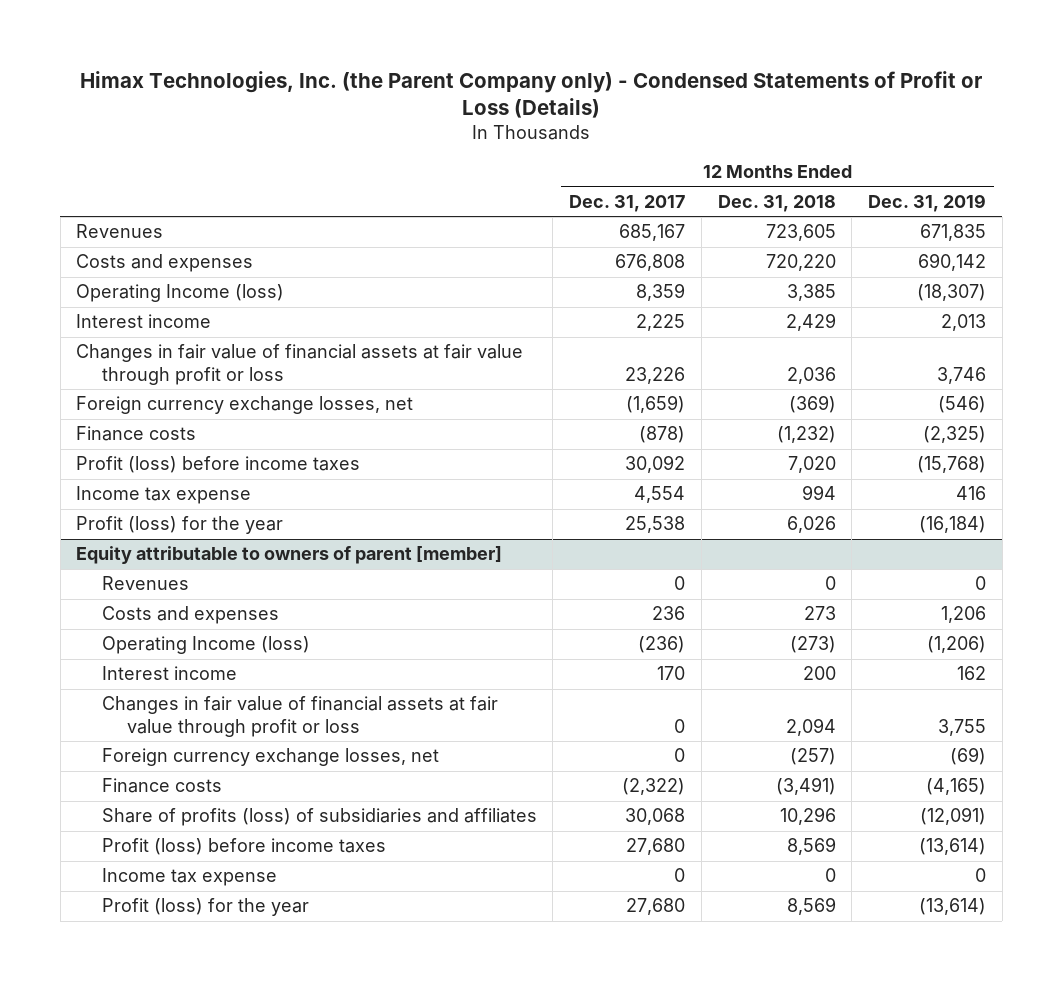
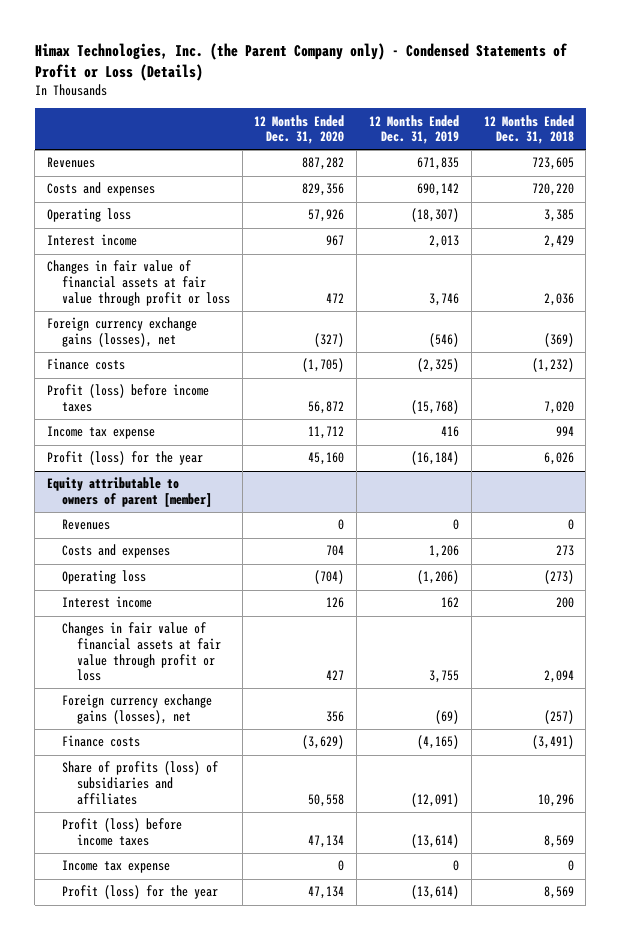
[569,195,686,213] Dec. 31, 2017 -> none
none -> [254,114,345,145] 12 Months Ended Dec. 31, 2020
[76,284,285,303] Operating Income (loss) -> [46,208,131,223] Operating loss
[76,396,414,415] Foreign currency exchange losses, net -> [46,317,197,348] Foreign currency exchange gains (losses), net
[101,636,310,655] Operating Income (loss) -> [61,570,146,585] Operating loss
[101,748,439,767] Foreign currency exchange losses, net -> [61,694,212,725] Foreign currency exchange gains (losses), net

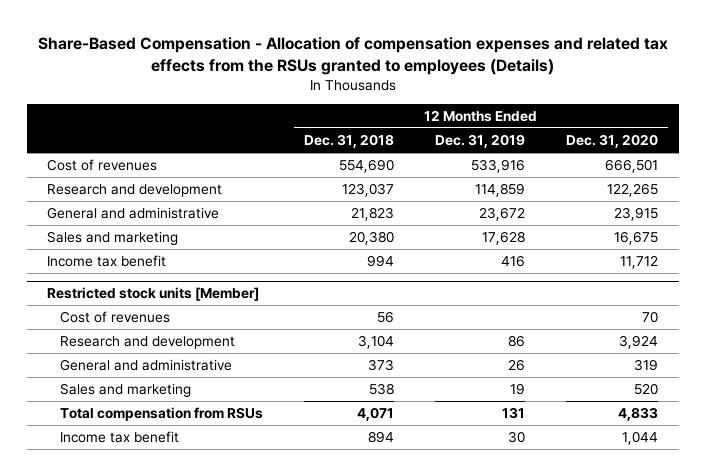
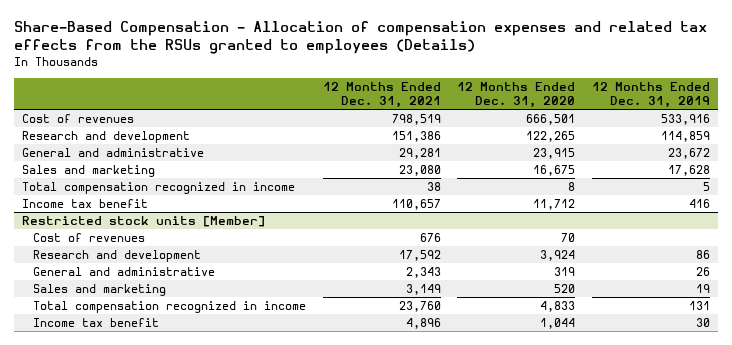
[304,134,395,149] Dec. 31, 2018 -> none
none -> [322,82,441,108] 12 Months Ended Dec. 31, 2021
none -> [22,182,296,195] Total compensation recognized in income
[60,407,264,422] Total compensation from RSUs -> [33,301,307,314] Total compensation recognized in income

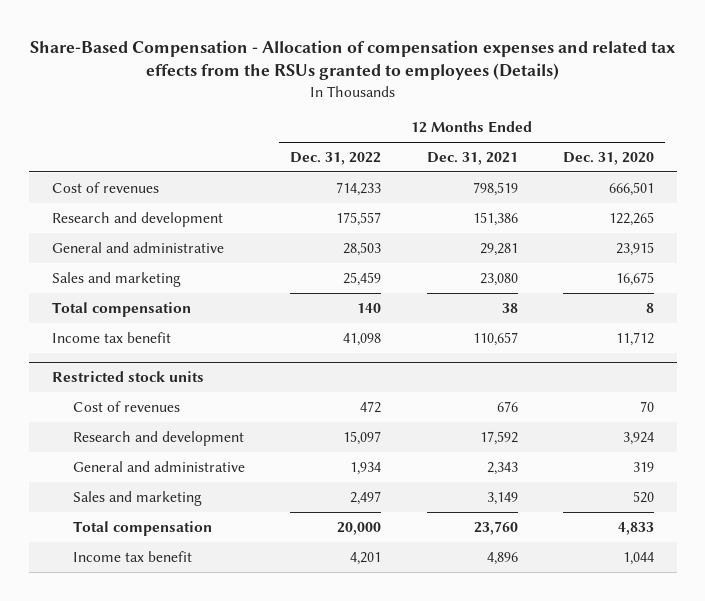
[591,82,710,108] 12 Months Ended Dec. 31, 2019 -> none
none -> [290,152,382,166] Dec. 31, 2022
[22,182,296,195] Total compensation recognized in income -> [51,301,191,317] Total compensation
[22,216,266,228] Restricted stock units [Member] -> [51,371,204,383] Restricted stock units
[33,301,307,314] Total compensation recognized in income -> [72,520,212,536] Total compensation

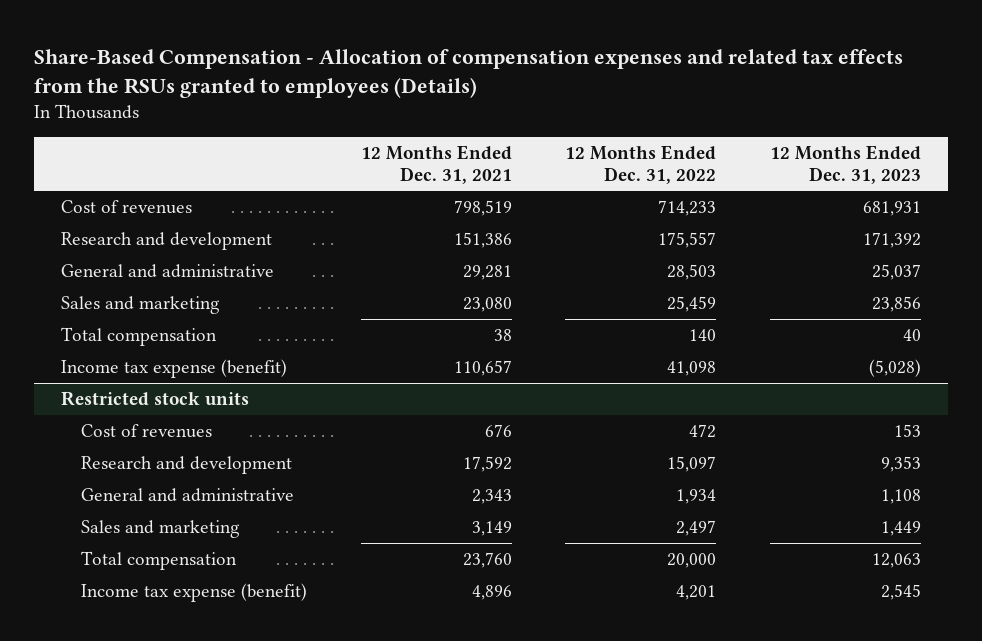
[562,152,654,166] Dec. 31, 2020 -> none
none -> [770,145,922,184] 12 Months Ended Dec. 31, 2023
[51,331,171,343] Income tax benefit -> [61,358,288,378] Income tax expense (benefit)
[72,550,192,562] Income tax benefit -> [81,582,308,602] Income tax expense (benefit)

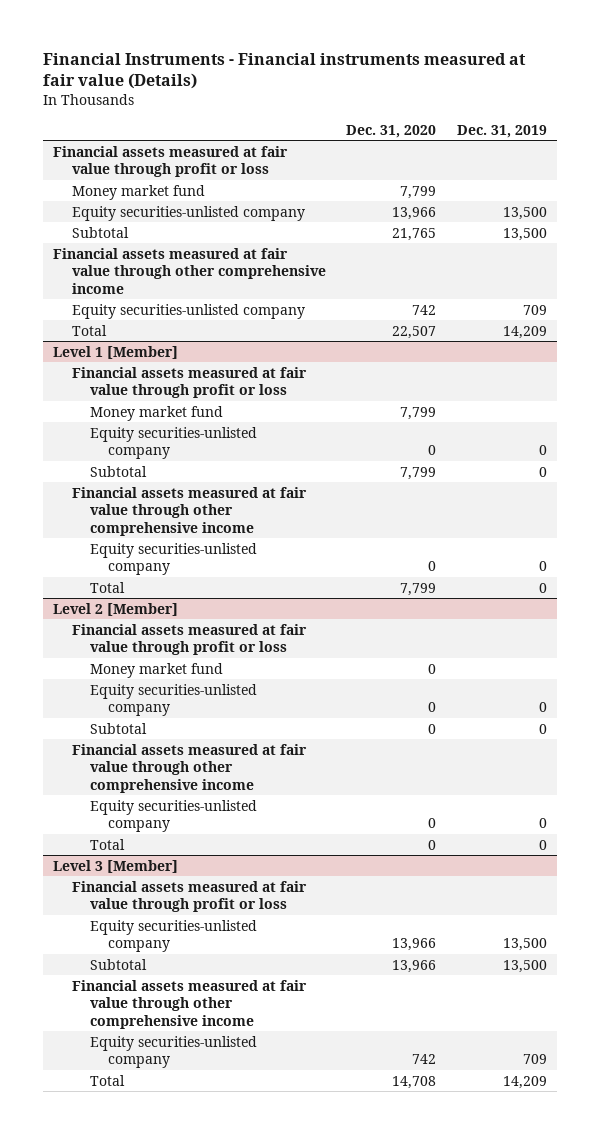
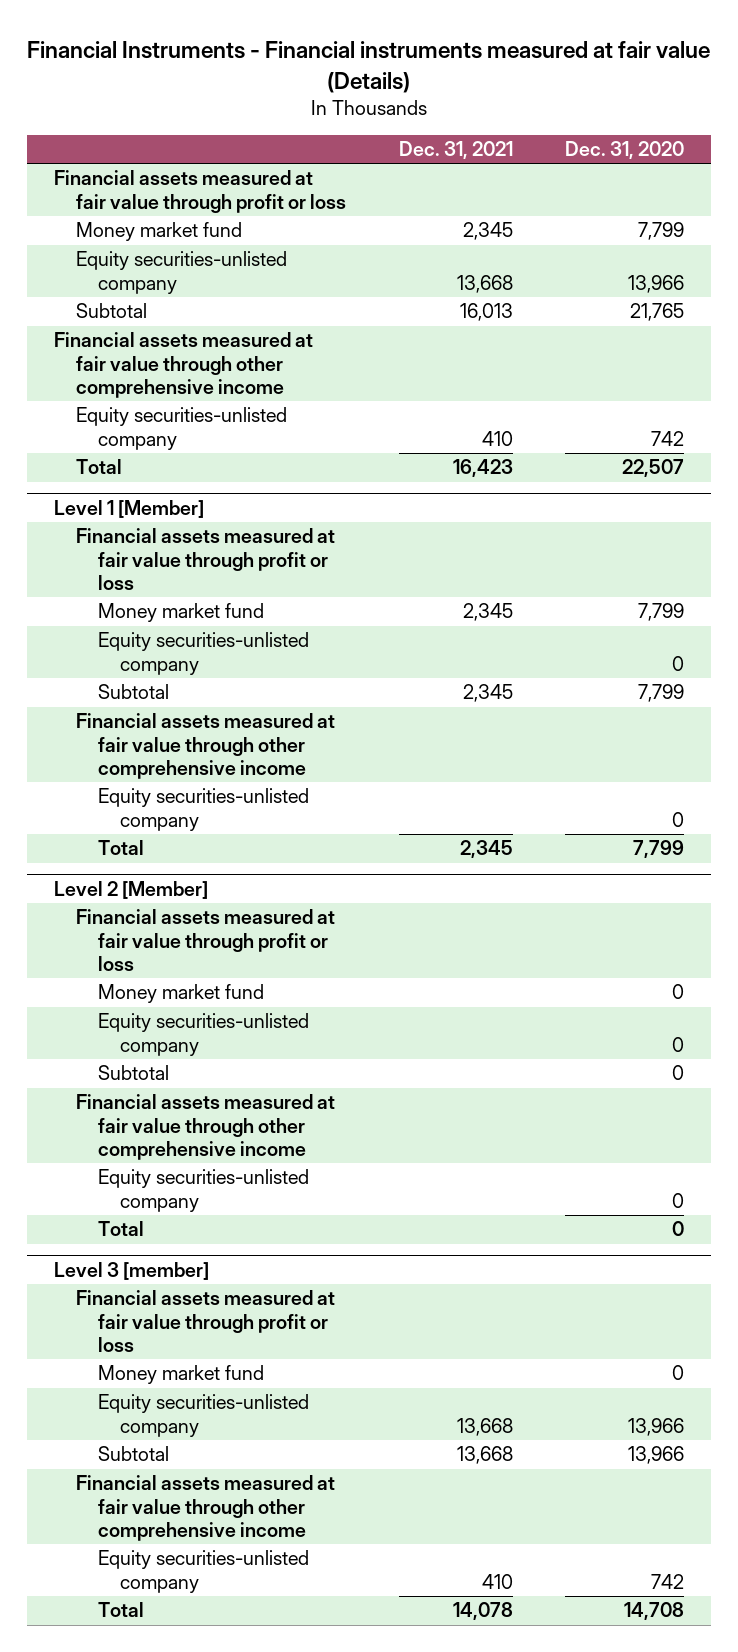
[456,124,547,138] Dec. 31, 2019 -> none
none -> [398,141,513,160] Dec. 31, 2021
[53,859,179,873] Level 3 [Member] -> [53,1262,209,1281] Level 3 [member]
none -> [98,1365,265,1385] Money market fund

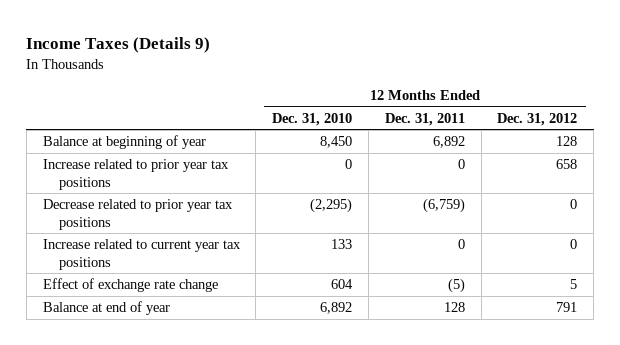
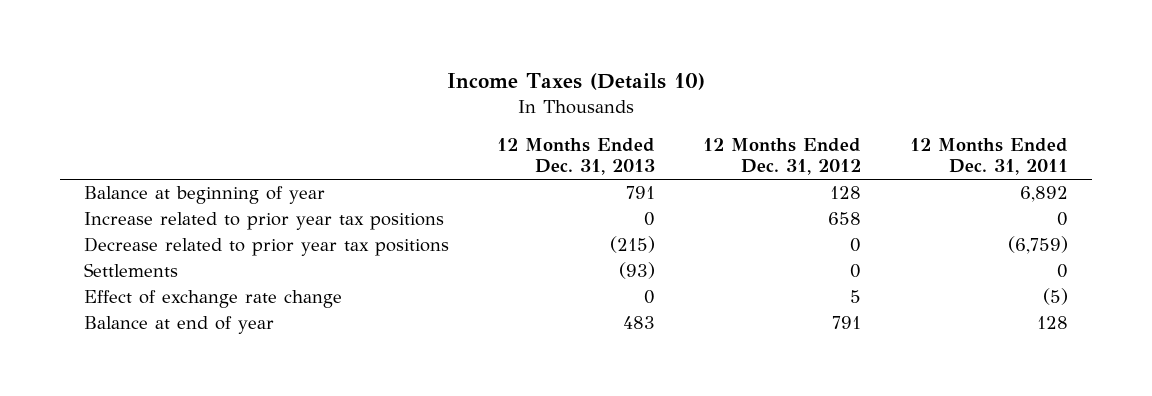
[26,37,211,54] Income Taxes (Details 9) -> [446,73,705,91] Income Taxes (Details 10)
[272,112,353,126] Dec. 31, 2010 -> none
none -> [497,138,656,176] 12 Months Ended Dec. 31, 2013
[42,239,241,270] Increase related to current year tax positions -> none
none -> [83,263,178,278] Settlements

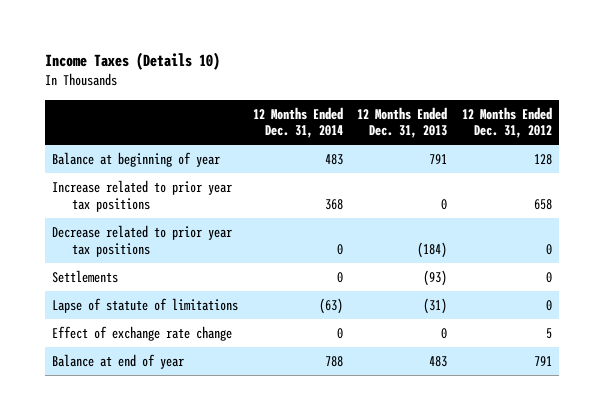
[909,138,1068,176] 12 Months Ended Dec. 31, 2011 -> none
none -> [252,106,343,139] 12 Months Ended Dec. 31, 2014
[610,236,656,254] (215) -> [417,241,448,258] (184)
none -> [51,297,238,313] Lapse of statute of limitations

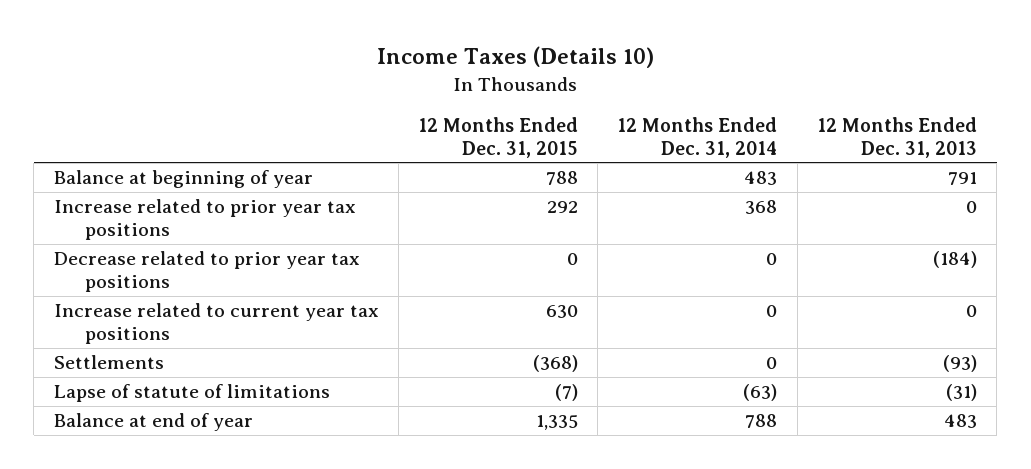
[461,106,552,139] 12 Months Ended Dec. 31, 2012 -> none
none -> [418,116,579,158] 12 Months Ended Dec. 31, 2015
none -> [53,303,379,345] Increase related to current year tax positions
[51,325,232,341] Effect of exchange rate change -> none

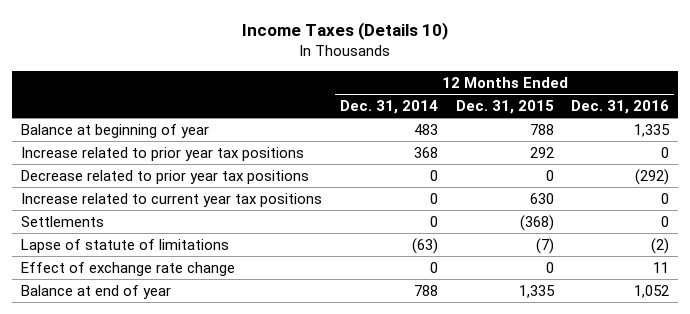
[816,116,977,158] 12 Months Ended Dec. 31, 2013 -> none
none -> [571,99,670,114] Dec. 31, 2016
none -> [21,261,236,276] Effect of exchange rate change

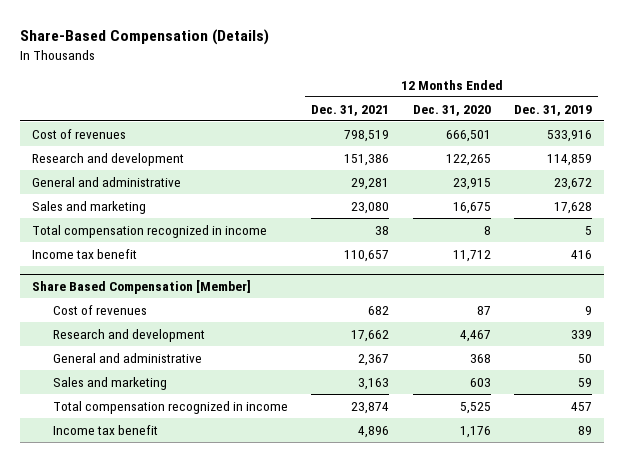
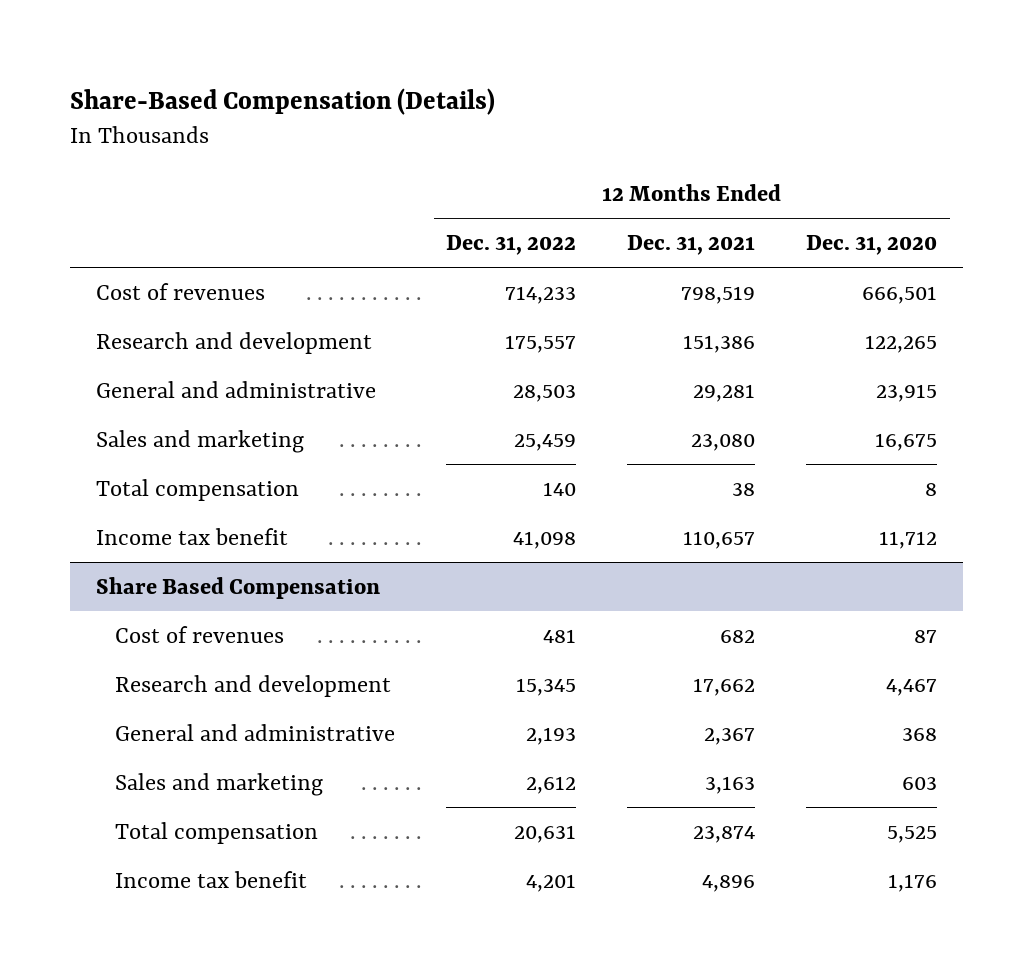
[513,104,592,116] Dec. 31, 2019 -> none
none -> [446,234,577,255] Dec. 31, 2022
[31,224,267,238] Total compensation recognized in income -> [95,478,299,501] Total compensation
[31,279,251,294] Share Based Compensation [Member] -> [95,576,380,599] Share Based Compensation
[52,400,288,414] Total compensation recognized in income -> [115,821,319,844] Total compensation

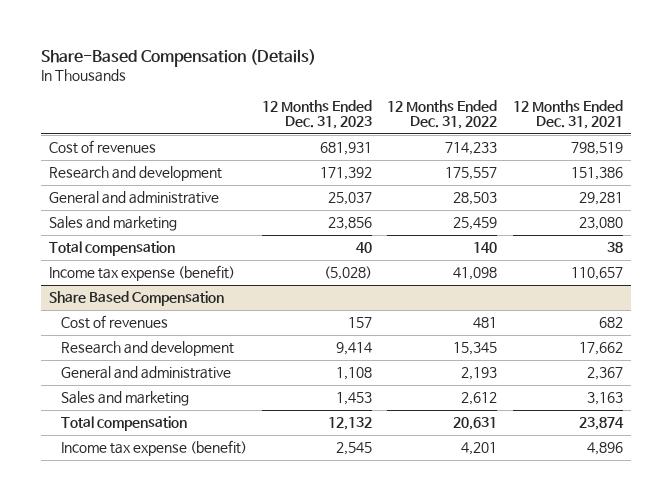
[806,234,938,255] Dec. 31, 2020 -> none
none -> [262,99,373,130] 12 Months Ended Dec. 31, 2023
[95,527,288,545] Income tax benefit -> [48,265,235,282] Income tax expense (benefit)
[115,870,308,888] Income tax benefit -> [60,440,247,457] Income tax expense (benefit)

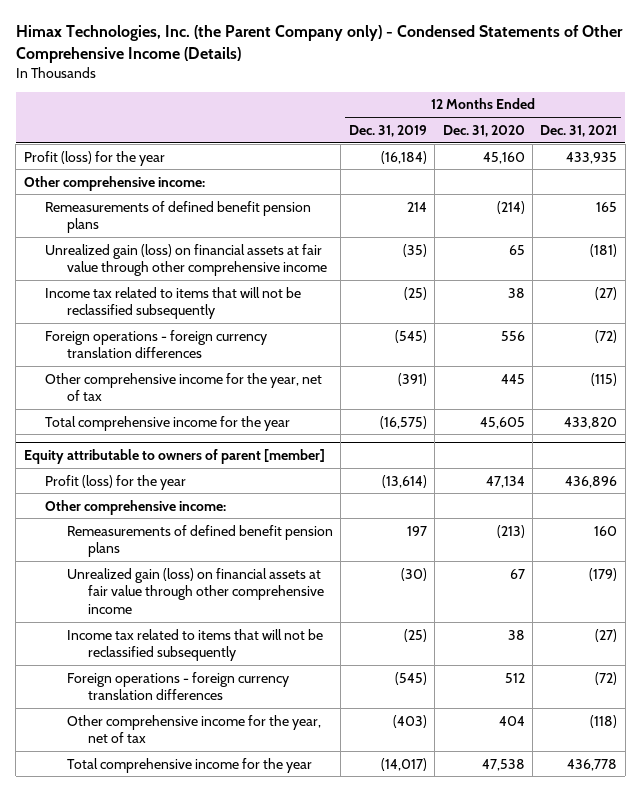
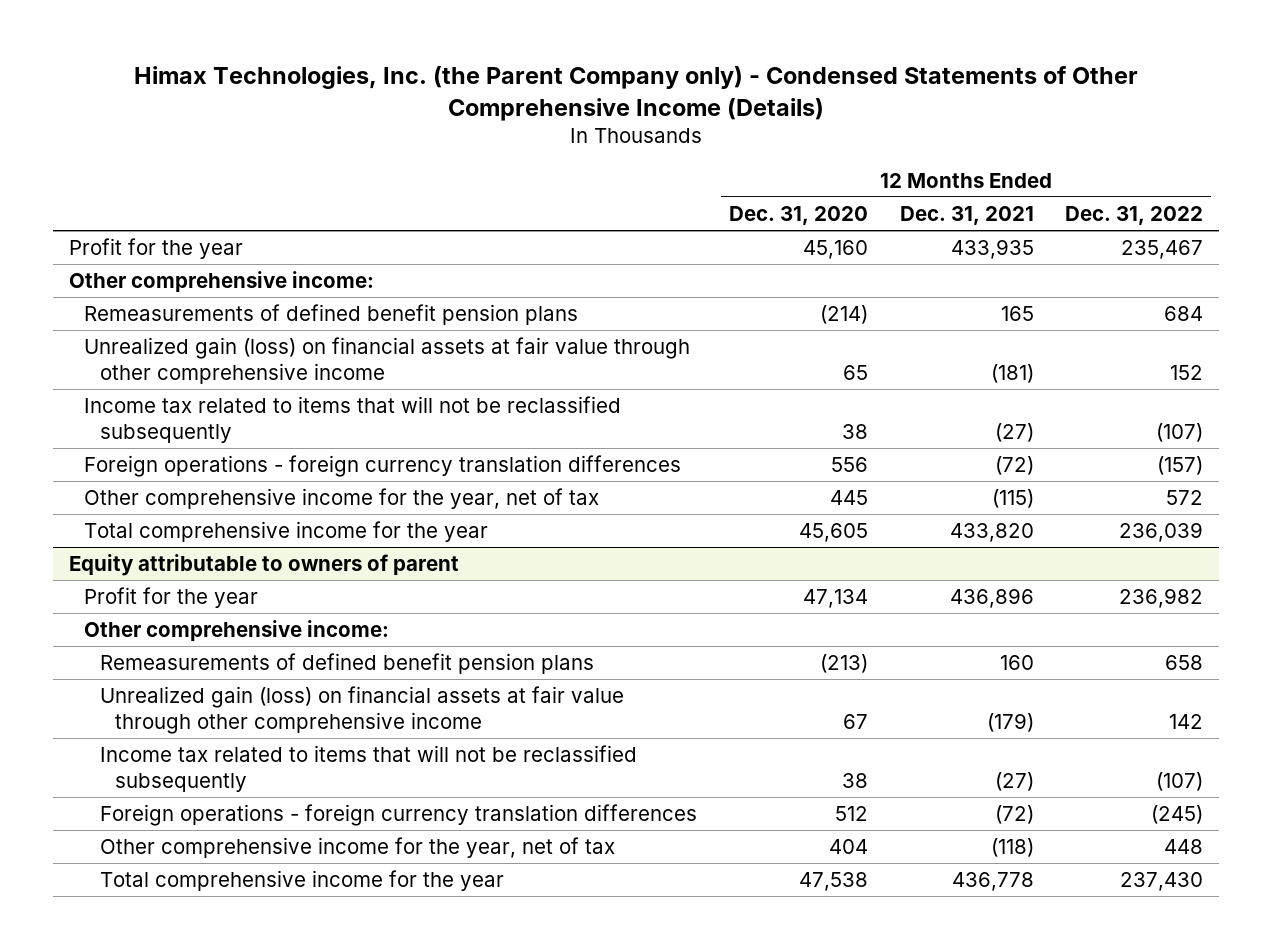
[348,124,427,137] Dec. 31, 2019 -> none
none -> [1065,205,1204,225] Dec. 31, 2022
[23,150,165,166] Profit (loss) for the year -> [68,238,243,260] Profit for the year
[23,449,325,465] Equity attributable to owners of parent [member] -> [68,554,459,577] Equity attributable to owners of parent
[45,474,187,490] Profit (loss) for the year -> [84,587,259,609] Profit for the year

